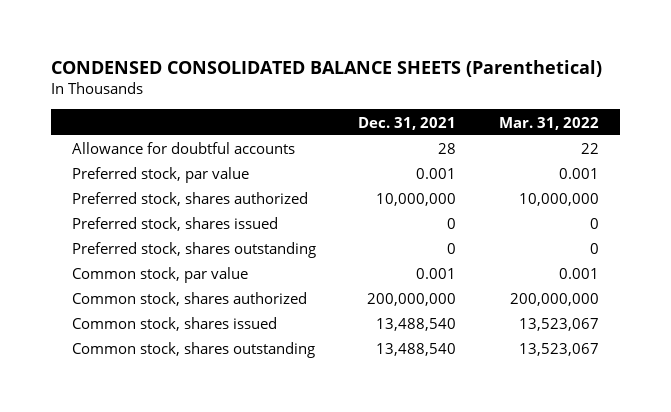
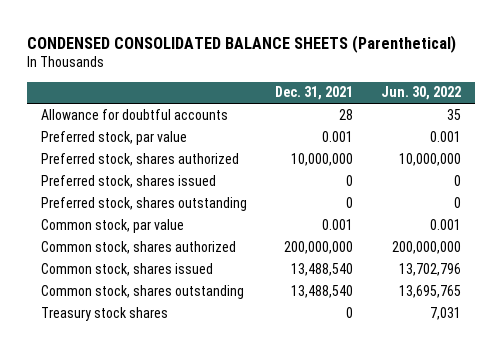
[498,116,599,130] Mar. 31, 2022 -> none
none -> [380,86,461,101] Jun. 30, 2022
none -> [40,306,168,321] Treasury stock shares

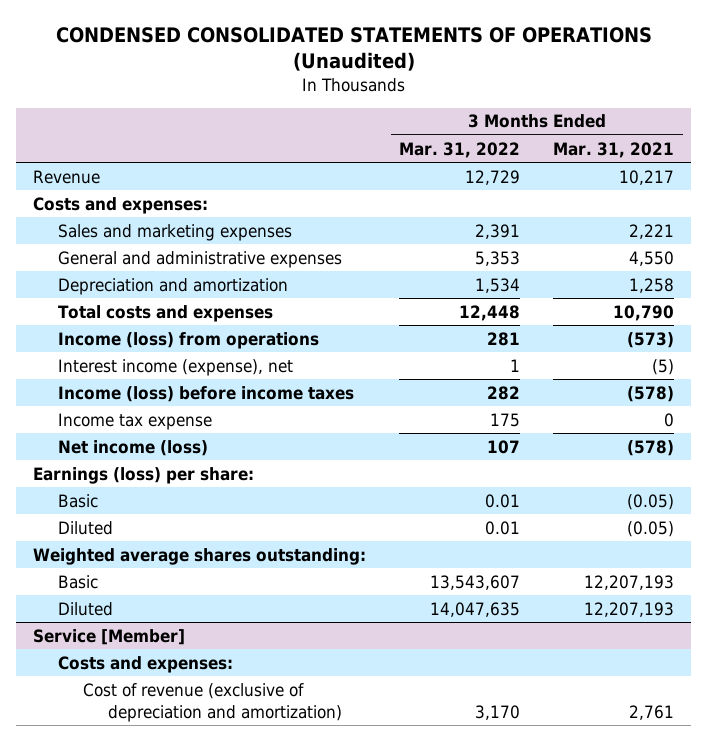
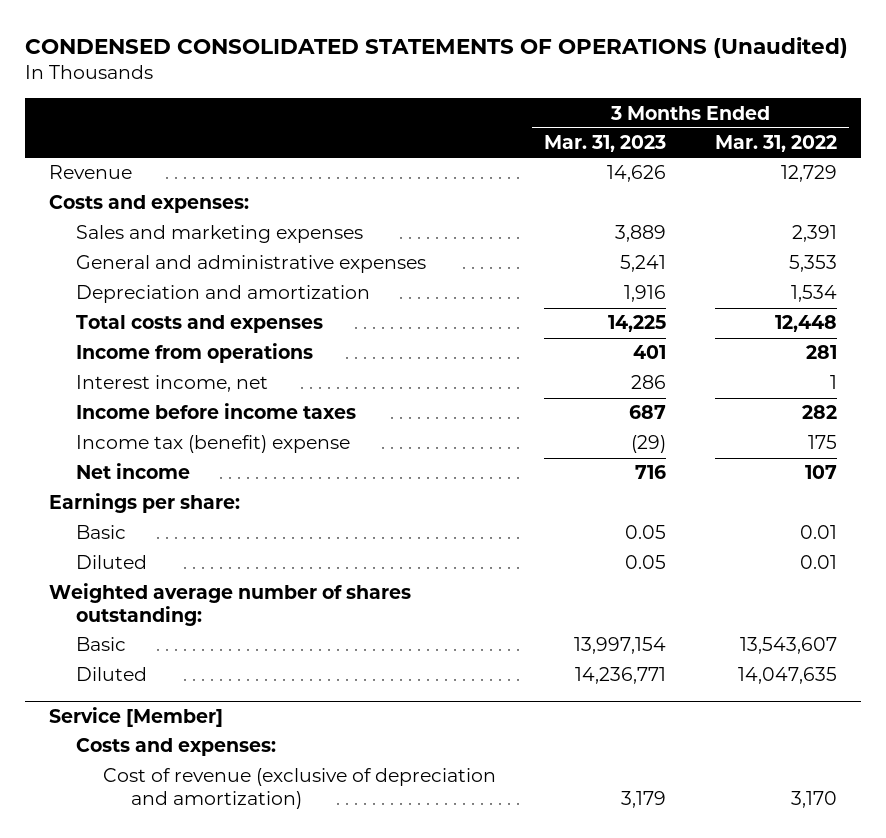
[553,141,675,158] Mar. 31, 2021 -> none
none -> [544,135,667,153] Mar. 31, 2023
[57,331,319,349] Income (loss) from operations -> [76,343,314,364] Income from operations
[57,358,293,376] Interest income (expense), net -> [76,375,269,393] Interest income, net
[57,385,354,402] Income (loss) before income taxes -> [76,403,357,420] Income before income taxes
[57,412,212,430] Income tax expense -> [76,435,351,454] Income tax (benefit) expense
[57,439,208,456] Net income (loss) -> [76,463,191,480] Net income
[32,466,254,484] Earnings (loss) per share: -> [48,493,240,514] Earnings per share:
[32,547,366,565] Weighted average shares outstanding: -> [48,583,411,627] Weighted average number of shares outstanding:

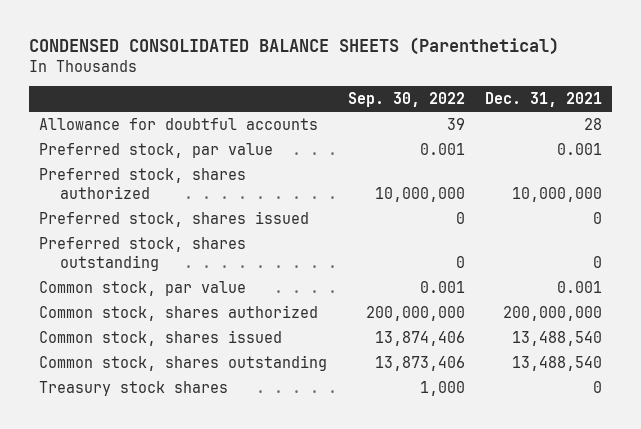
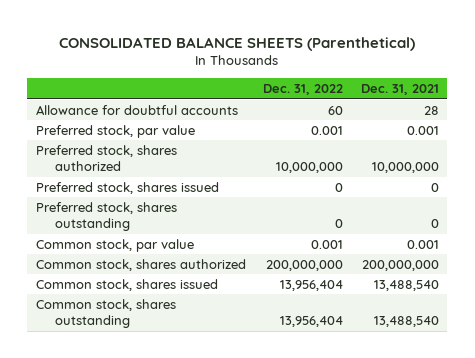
[29,36,560,55] CONDENSED CONSOLIDATED BALANCE SHEETS (Parenthetical) -> [59,36,416,51] CONSOLIDATED BALANCE SHEETS (Parenthetical)
[347,92,465,108] Sep. 30, 2022 -> none
none -> [263,84,344,96] Dec. 31, 2022
[39,380,229,396] Treasury stock shares -> none

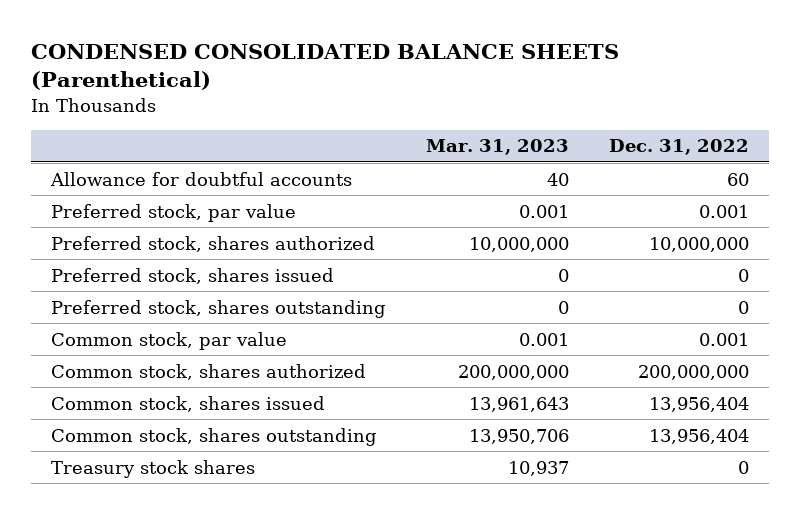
[59,36,416,51] CONSOLIDATED BALANCE SHEETS (Parenthetical) -> [30,43,619,91] CONDENSED CONSOLIDATED BALANCE SHEETS (Parenthetical)
[360,84,439,96] Dec. 31, 2021 -> none
none -> [426,139,570,156] Mar. 31, 2023
none -> [50,459,255,478] Treasury stock shares

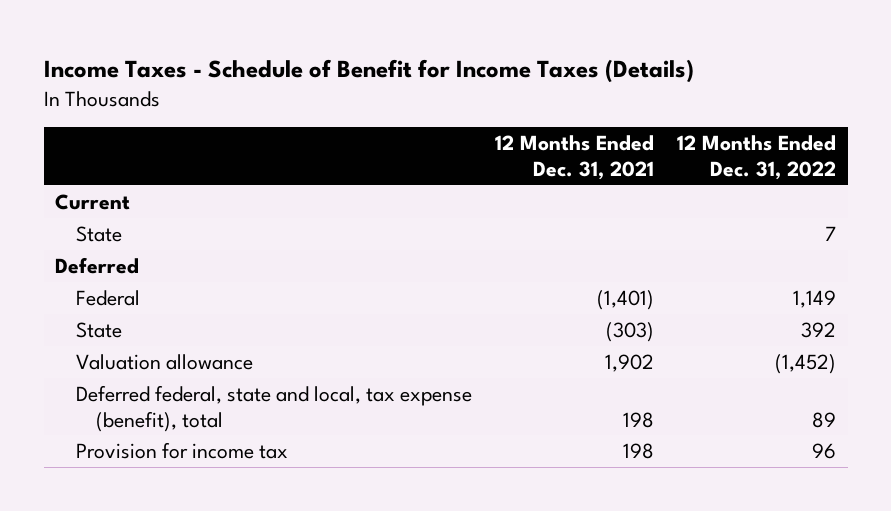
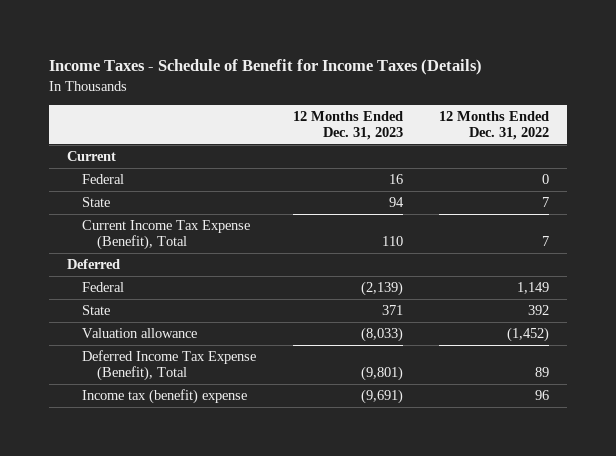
[494,135,654,180] 12 Months Ended Dec. 31, 2021 -> none
none -> [292,110,403,141] 12 Months Ended Dec. 31, 2023
none -> [82,173,125,184] Federal
none -> [82,219,251,251] Current Income Tax Expense (Benefit), Total
[75,385,472,432] Deferred federal, state and local, tax expense (benefit), total -> [82,349,257,382] Deferred Income Tax Expense (Benefit), Total
[75,442,288,460] Provision for income tax -> [82,388,248,404] Income tax (benefit) expense

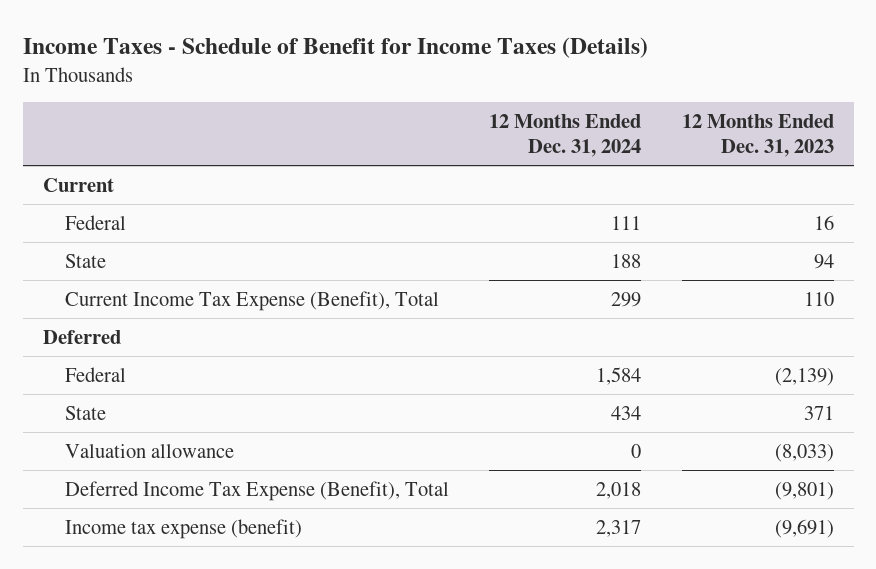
[438,110,549,141] 12 Months Ended Dec. 31, 2022 -> none
none -> [489,114,642,157] 12 Months Ended Dec. 31, 2024
[82,388,248,404] Income tax (benefit) expense -> [64,518,302,539] Income tax expense (benefit)

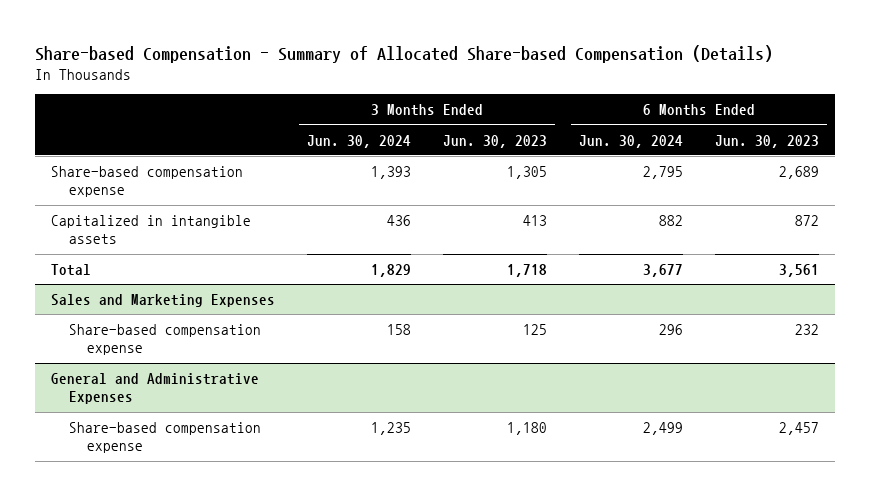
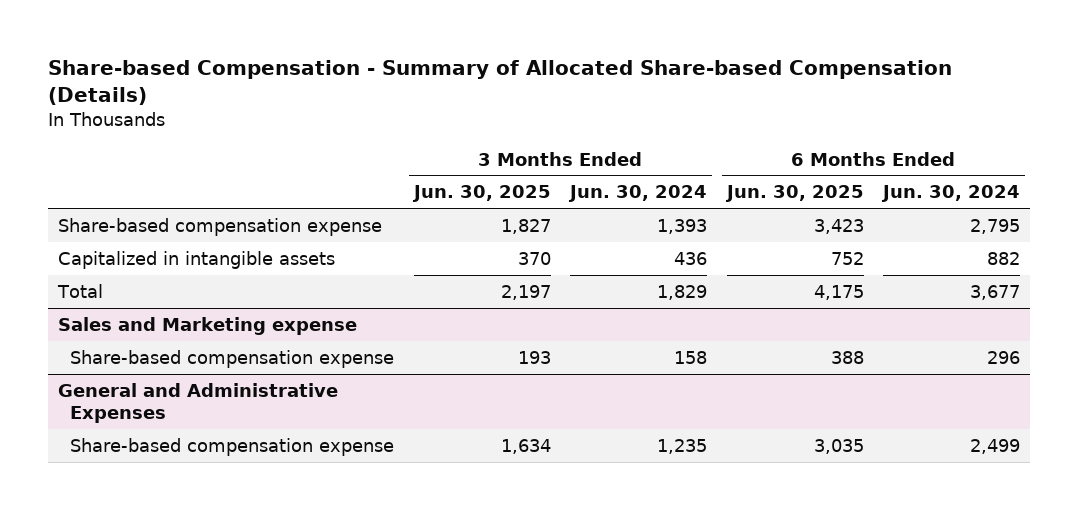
[443,134,548,148] Jun. 30, 2023 -> none
[715,134,820,148] Jun. 30, 2023 -> none
none -> [411,185,551,203] Jun. 30, 2025
none -> [724,185,864,203] Jun. 30, 2025
[51,293,276,307] Sales and Marketing Expenses -> [57,316,357,335] Sales and Marketing expense

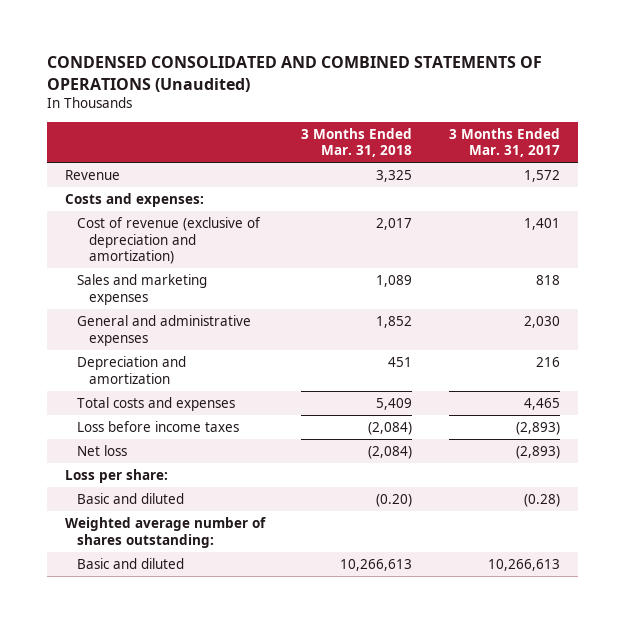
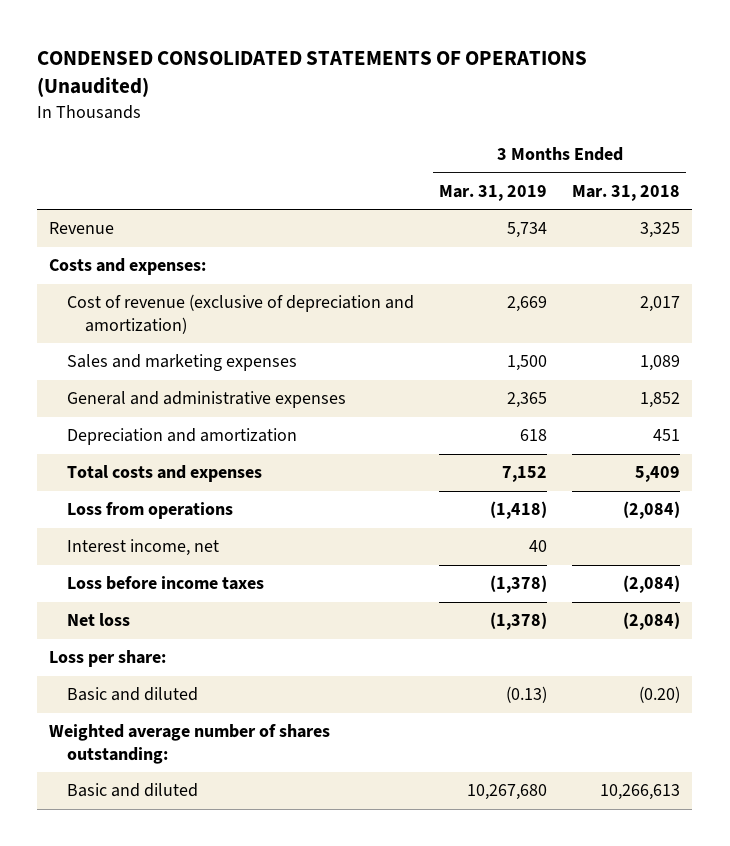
[46,56,542,92] CONDENSED CONSOLIDATED AND COMBINED STATEMENTS OF OPERATIONS (Unaudited) -> [37,51,588,98] CONDENSED CONSOLIDATED STATEMENTS OF OPERATIONS (Unaudited)
[448,127,560,158] 3 Months Ended Mar. 31, 2017 -> none
none -> [439,184,548,201] Mar. 31, 2019
none -> [67,502,234,520] Loss from operations
none -> [67,539,220,557] Interest income, net

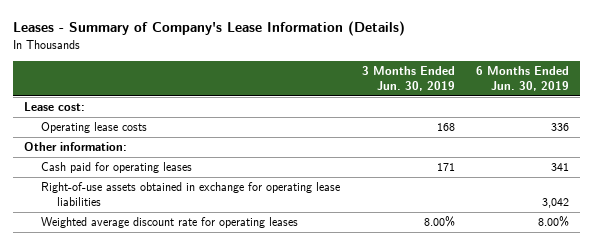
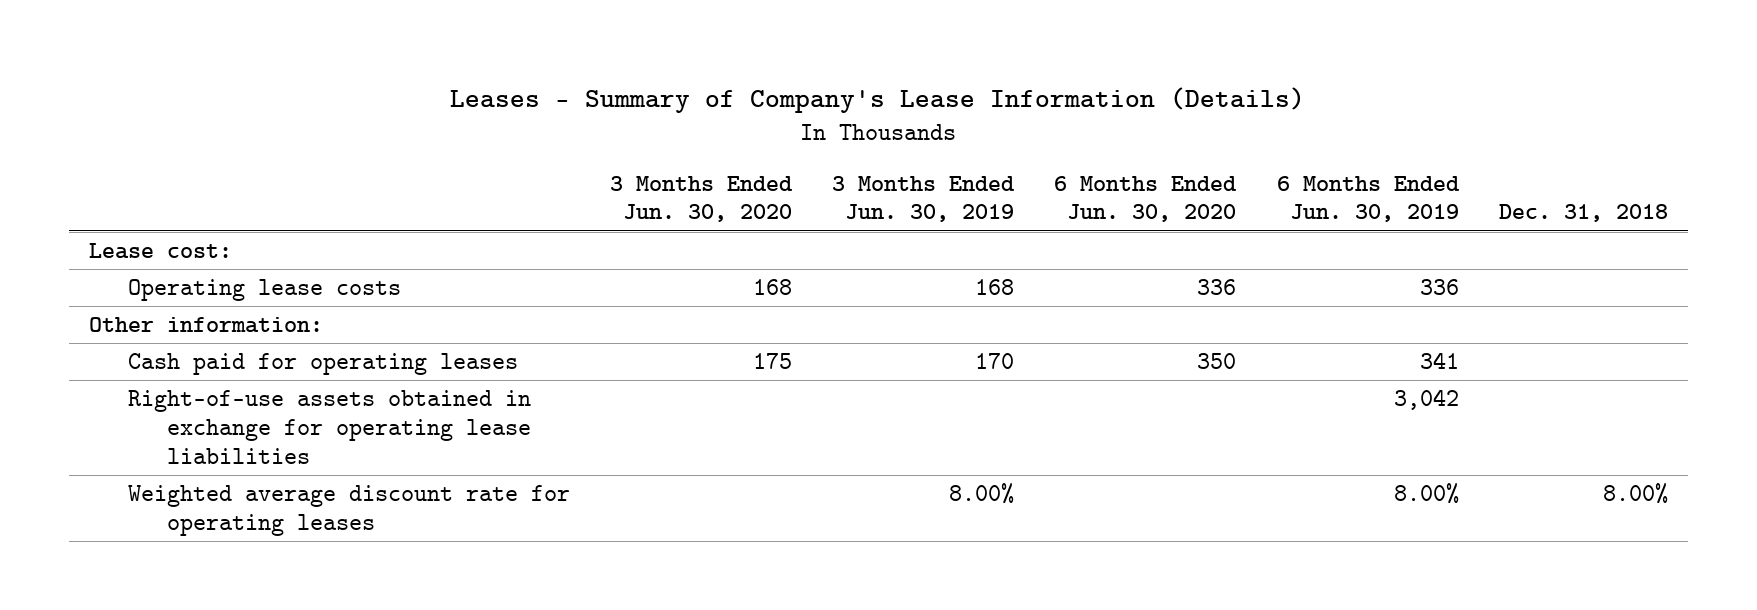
none -> [609,175,793,223] 3 Months Ended Jun. 30, 2020
none -> [1054,175,1238,223] 6 Months Ended Jun. 30, 2020
none -> [1498,204,1668,223] Dec. 31, 2018
[436,163,455,172] 171 -> [975,353,1015,370] 170

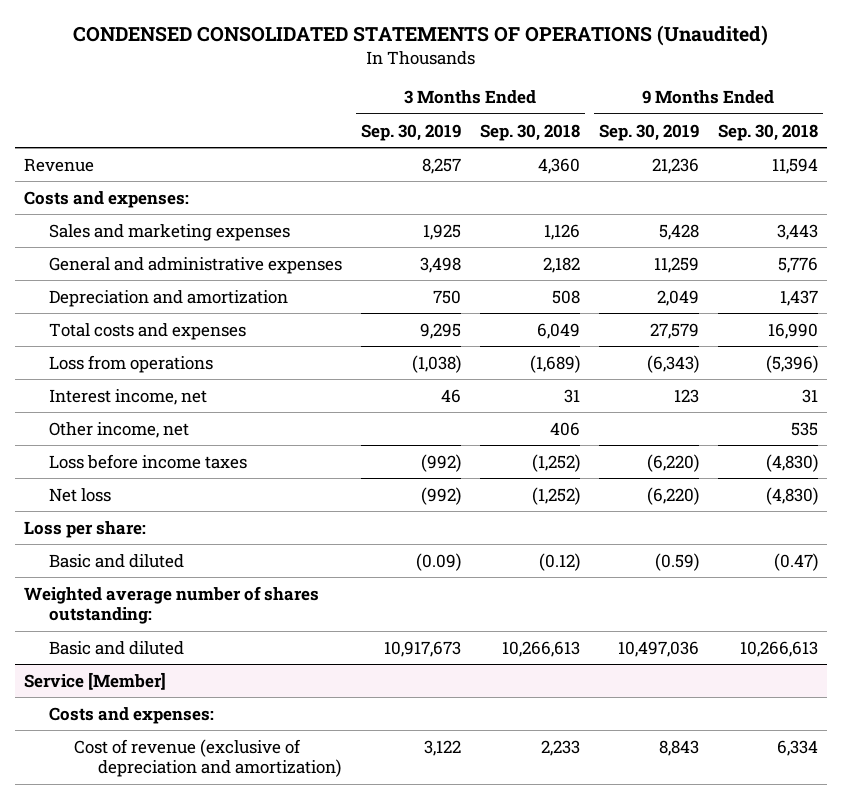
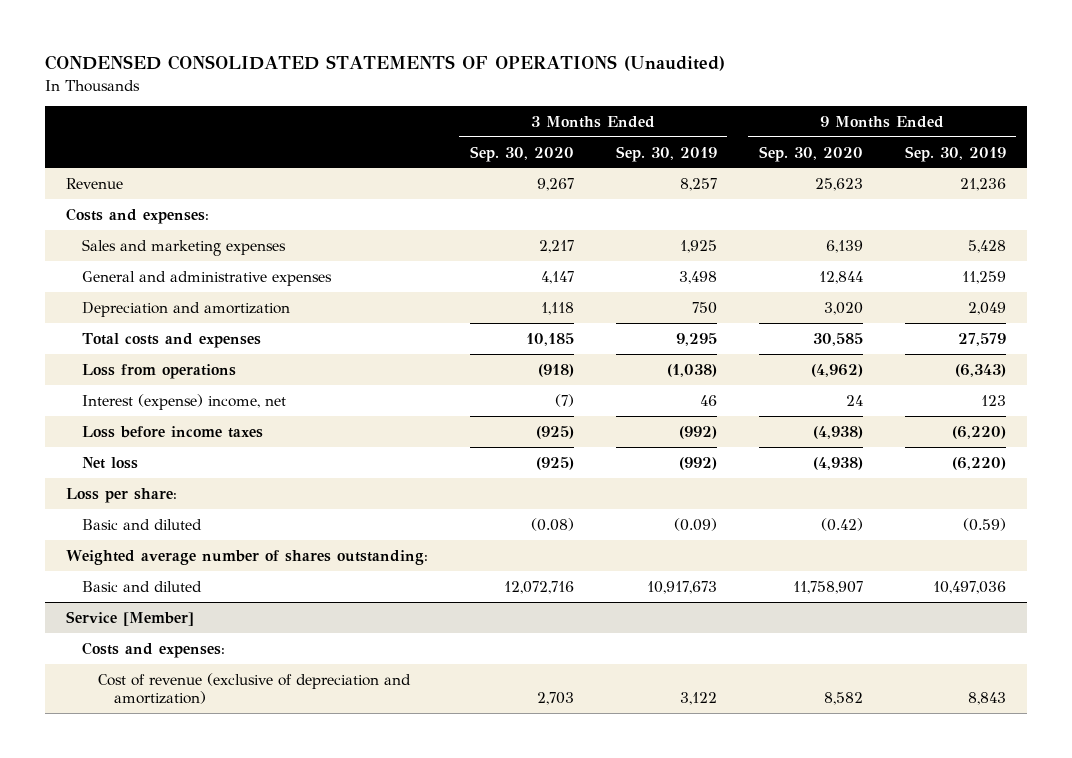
[479,123,580,141] Sep. 30, 2018 -> none
[717,123,818,141] Sep. 30, 2018 -> none
none -> [469,145,574,162] Sep. 30, 2020
none -> [758,145,863,162] Sep. 30, 2020
[49,421,190,438] Other income, net -> none
[49,388,208,405] Interest income, net -> [81,393,286,410] Interest (expense) income, net

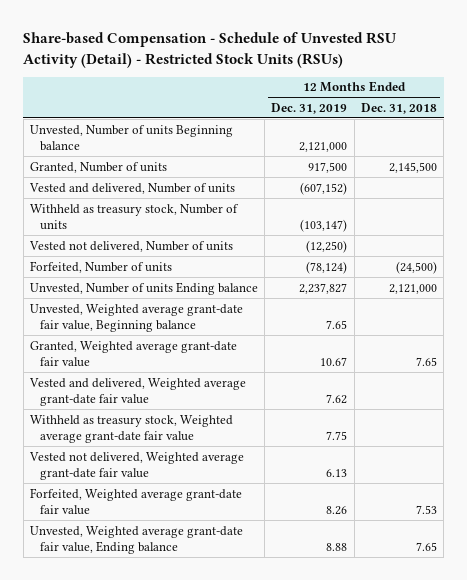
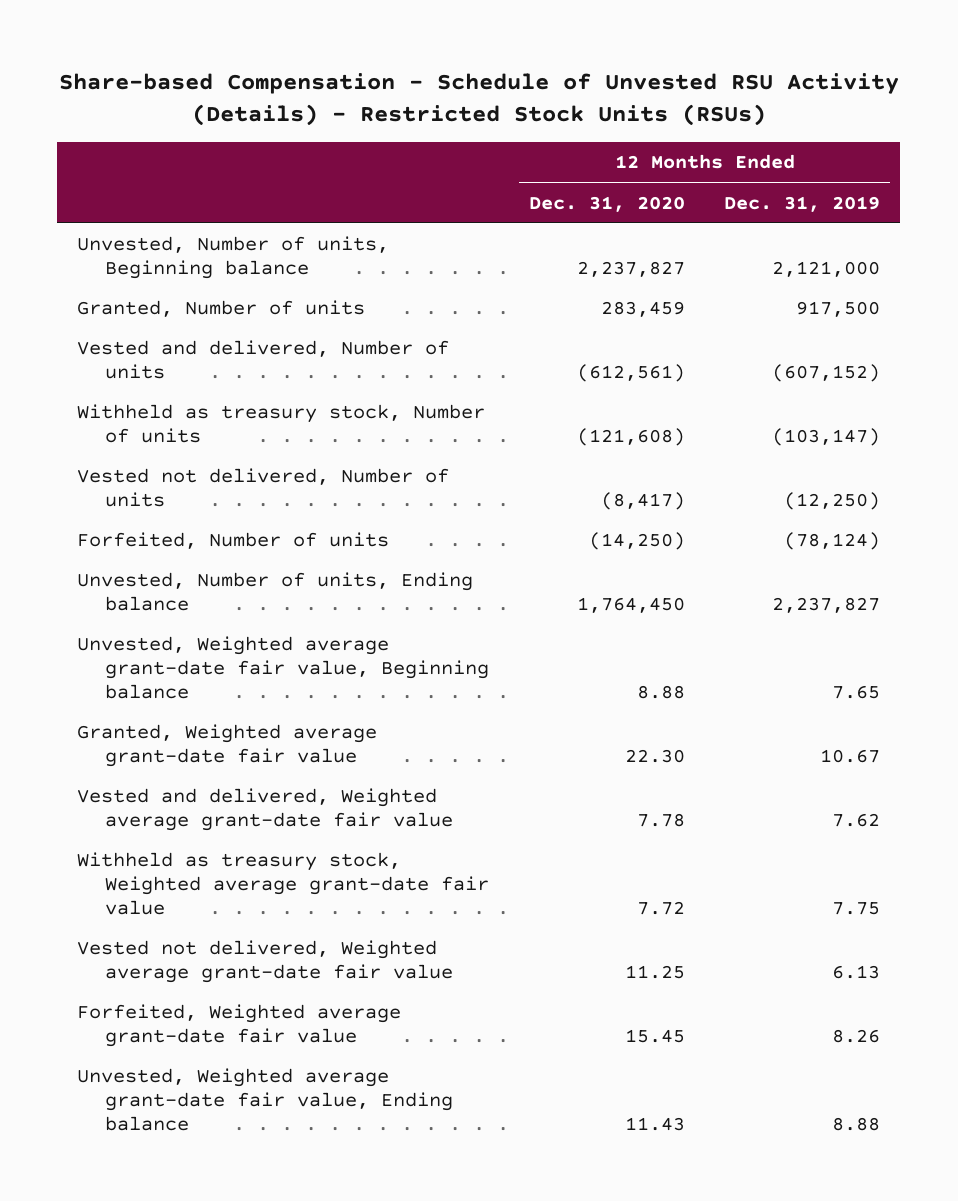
[23,32,397,68] Share-based Compensation - Schedule of Unvested RSU Activity (Detail) - Restricted Stock Units (RSUs) -> [58,73,899,127] Share-based Compensation - Schedule of Unvested RSU Activity (Details) - Restricted Stock Units (RSUs)
[361,102,438,114] Dec. 31, 2018 -> none
none -> [528,195,685,212] Dec. 31, 2020
[29,124,233,152] Unvested, Number of units Beginning balance -> [77,236,390,280] Unvested, Number of units, Beginning balance
[29,281,258,295] Unvested, Number of units Ending balance -> [77,572,474,612] Unvested, Number of units, Ending balance

